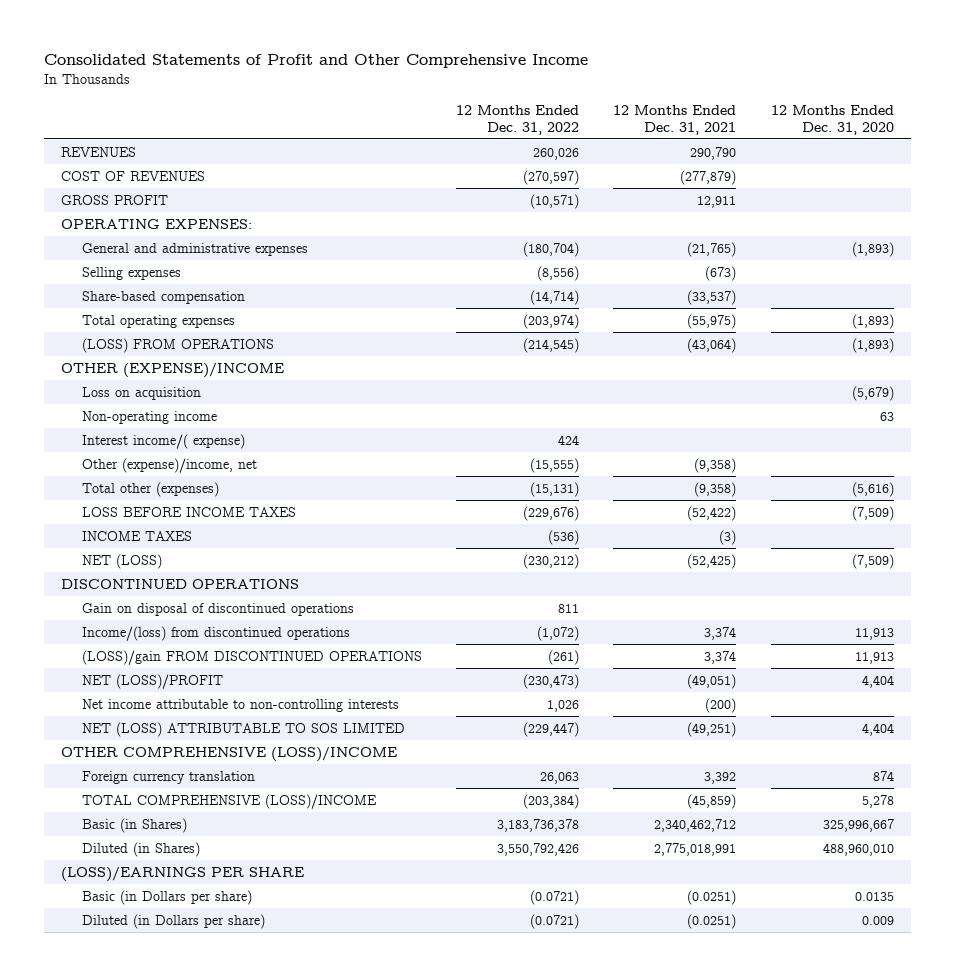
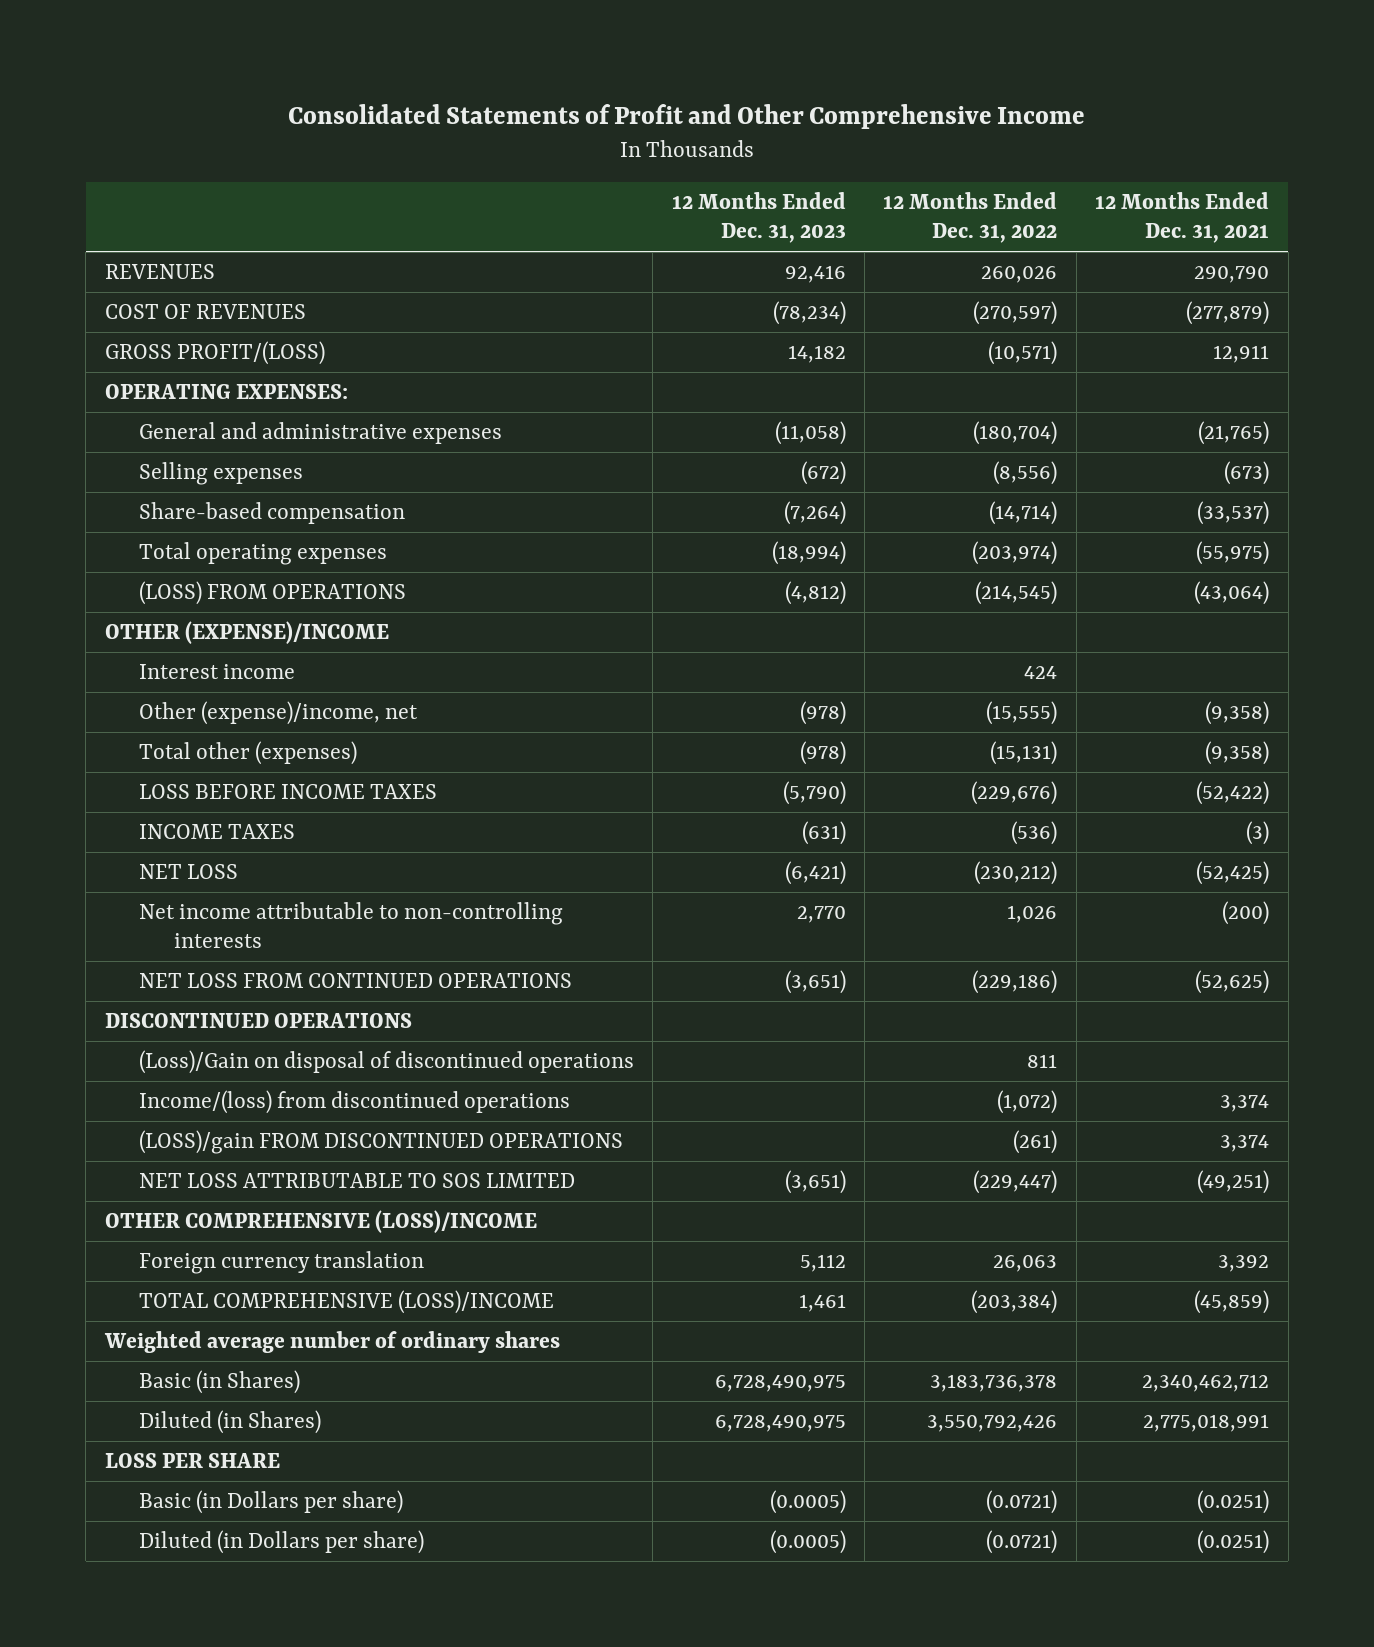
[770,104,894,135] 12 Months Ended Dec. 31, 2020 -> none
none -> [671,192,846,244] 12 Months Ended Dec. 31, 2023
[60,194,168,205] GROSS PROFIT -> [104,341,325,366] GROSS PROFIT/(LOSS)
[81,386,201,400] Loss on acquisition -> none
[81,410,217,424] Non-operating income -> none
[81,433,245,449] Interest income/( expense) -> [139,664,296,680] Interest income
[81,553,162,569] NET (LOSS) -> [139,864,239,880] NET LOSS
[81,698,399,712] Net income attributable to non-controlling interests -> [139,902,564,949] Net income attributable to non-controlling interests
none -> [139,973,573,989] NET LOSS FROM CONTINUED OPERATIONS
[81,602,354,616] Gain on disposal of discontinued operations -> [139,1050,635,1075] (Loss)/Gain on disposal of discontinued operations
[81,673,223,689] NET (LOSS)/PROFIT -> none
[81,721,405,737] NET (LOSS) ATTRIBUTABLE TO SOS LIMITED -> [139,1173,576,1189] NET LOSS ATTRIBUTABLE TO SOS LIMITED
none -> [103,1331,560,1354] Weighted average number of ordinary shares
[60,866,304,882] (LOSS)/EARNINGS PER SHARE -> [104,1453,280,1469] LOSS PER SHARE

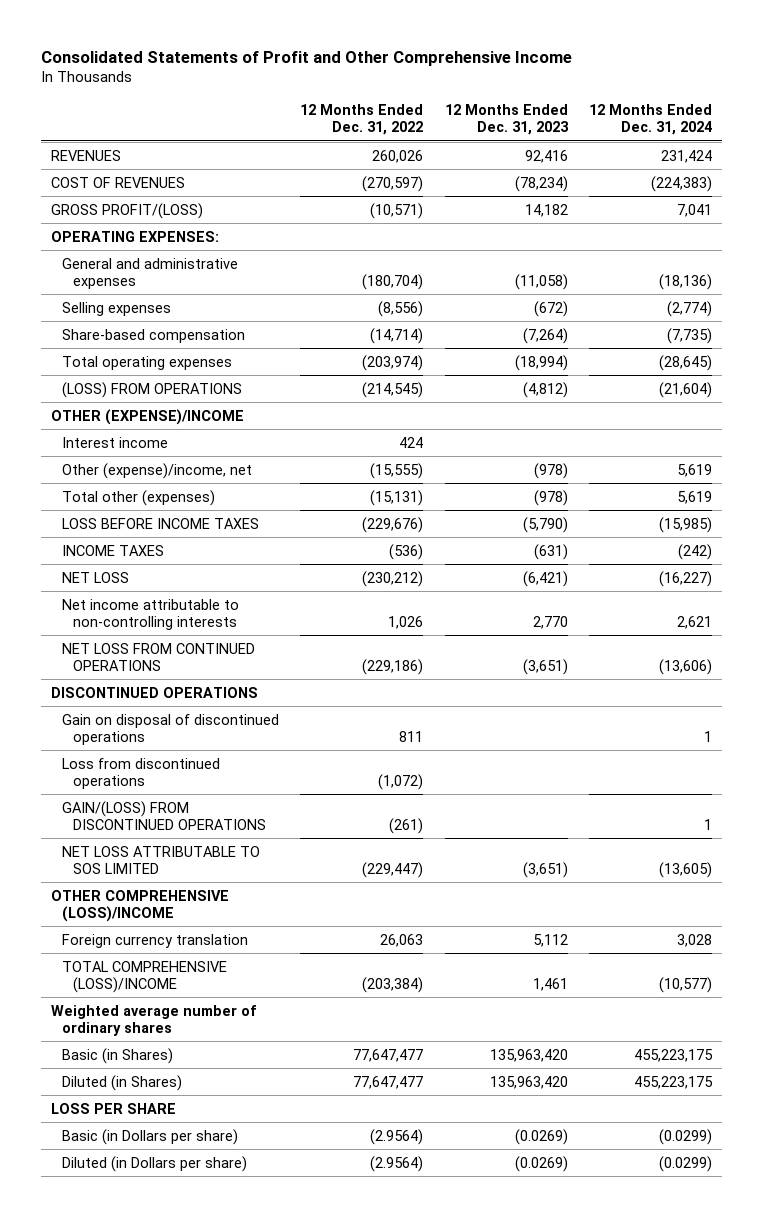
[1095,192,1270,244] 12 Months Ended Dec. 31, 2021 -> none
none -> [588,103,712,136] 12 Months Ended Dec. 31, 2024
[139,1050,635,1075] (Loss)/Gain on disposal of discontinued operations -> [62,713,280,745] Gain on disposal of discontinued operations
[139,1090,571,1115] Income/(loss) from discontinued operations -> [62,757,221,789] Loss from discontinued operations
[139,1130,624,1155] (LOSS)/gain FROM DISCONTINUED OPERATIONS -> [62,800,267,830] GAIN/(LOSS) FROM DISCONTINUED OPERATIONS
[714,1375,846,1393] 6,728,490,975 -> [489,1048,568,1062] 135,963,420
[930,1374,1058,1393] 3,183,736,378 -> [353,1048,424,1062] 77,647,477
[714,1415,846,1433] 6,728,490,975 -> [489,1075,568,1089] 135,963,420
[927,1415,1058,1433] 3,550,792,426 -> [353,1075,424,1089] 77,647,477
[769,1490,846,1515] (0.0005) -> [514,1128,568,1145] (0.0269)
[986,1490,1058,1515] (0.0721) -> [370,1128,424,1145] (2.9564)
[769,1530,846,1555] (0.0005) -> [514,1155,568,1172] (0.0269)
[986,1530,1058,1555] (0.0721) -> [370,1155,424,1172] (2.9564)

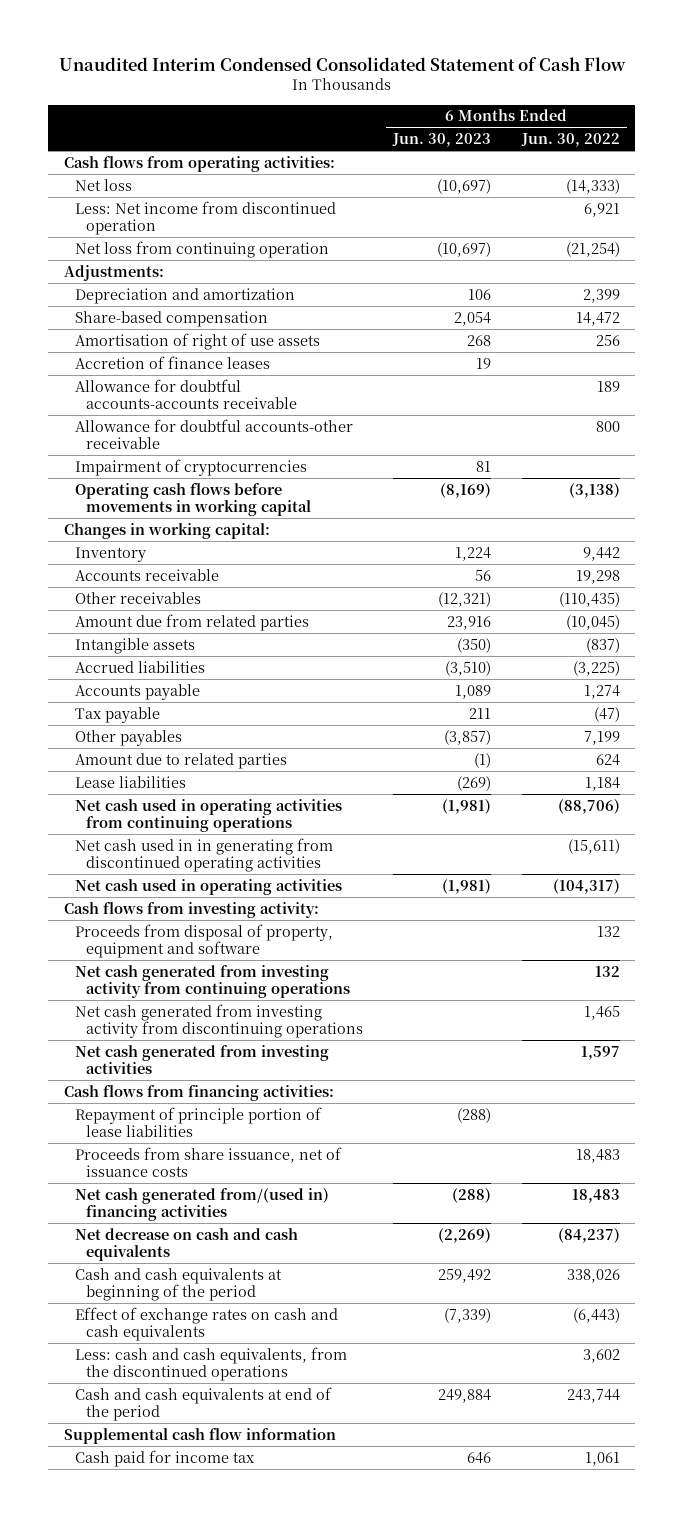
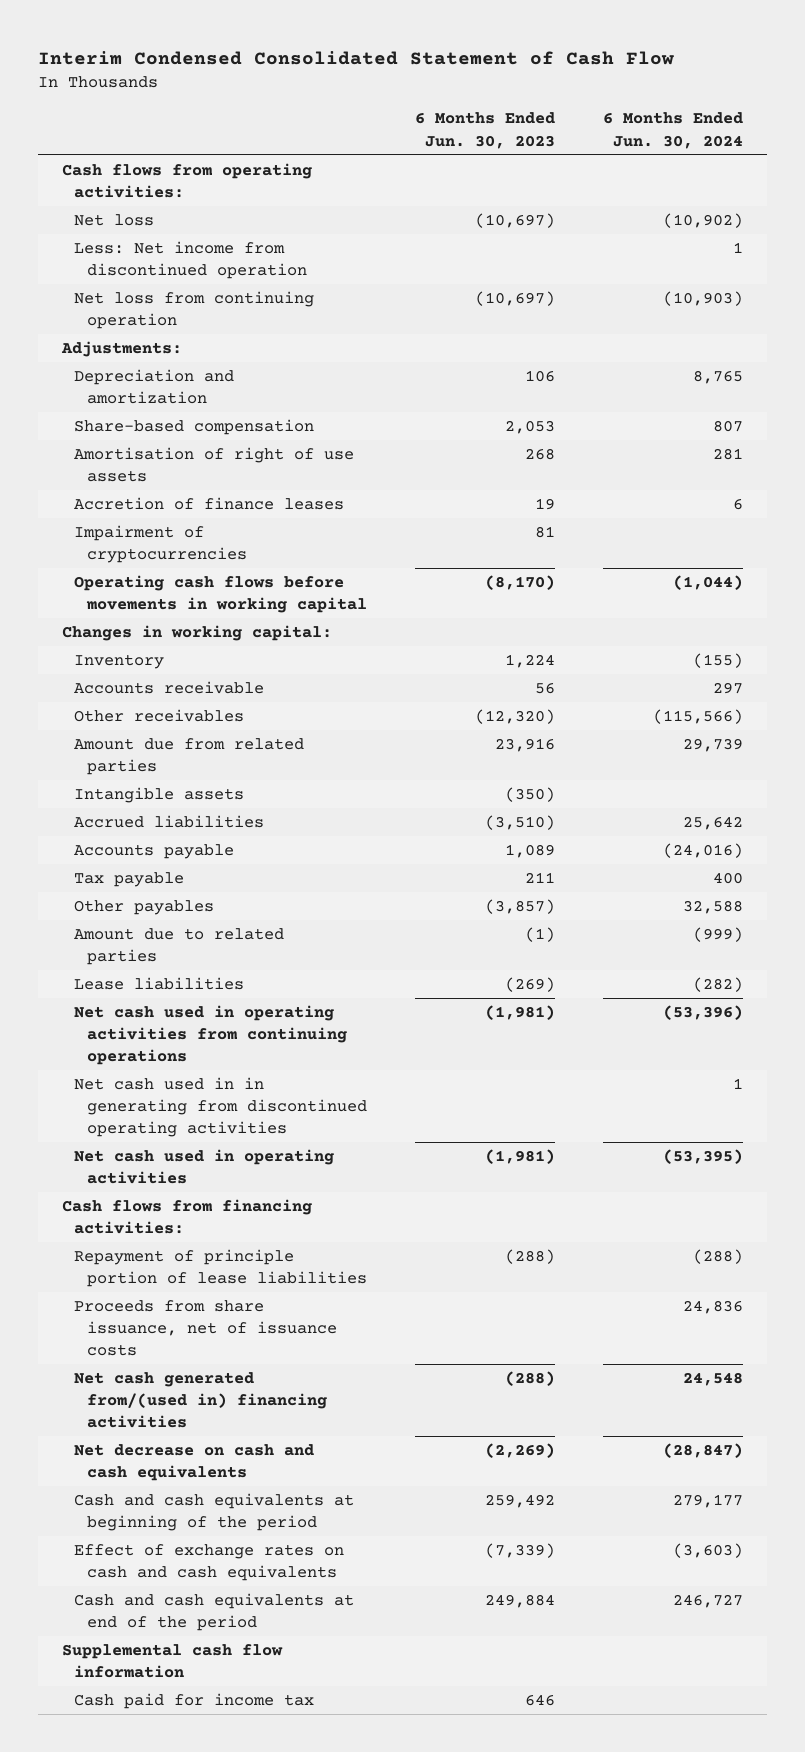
[58,56,626,71] Unaudited Interim Condensed Consolidated Statement of Cash Flow -> [37,51,674,66] Interim Condensed Consolidated Statement of Cash Flow
[520,132,620,147] Jun. 30, 2022 -> none
none -> [602,112,743,149] 6 Months Ended Jun. 30, 2024
[454,311,492,326] 2,054 -> [504,420,555,435] 2,053
[74,378,298,410] Allowance for doubtful accounts-accounts receivable -> none
[74,418,353,450] Allowance for doubtful accounts-other receivable -> none
[440,482,492,498] (8,169) -> [484,575,555,591] (8,170)
[438,591,492,607] (12,321) -> [474,709,555,725] (12,320)
[63,901,319,918] Cash flows from investing activity: -> none
[74,923,333,959] Proceeds from disposal of property, equipment and software -> none
[74,964,351,999] Net cash generated from investing activity from continuing operations -> none
[74,1003,364,1039] Net cash generated from investing activity from discontinuing operations -> none
[74,1044,329,1075] Net cash generated from investing activities -> none
[74,1346,347,1382] Less: cash and cash equivalents, from the discontinued operations -> none

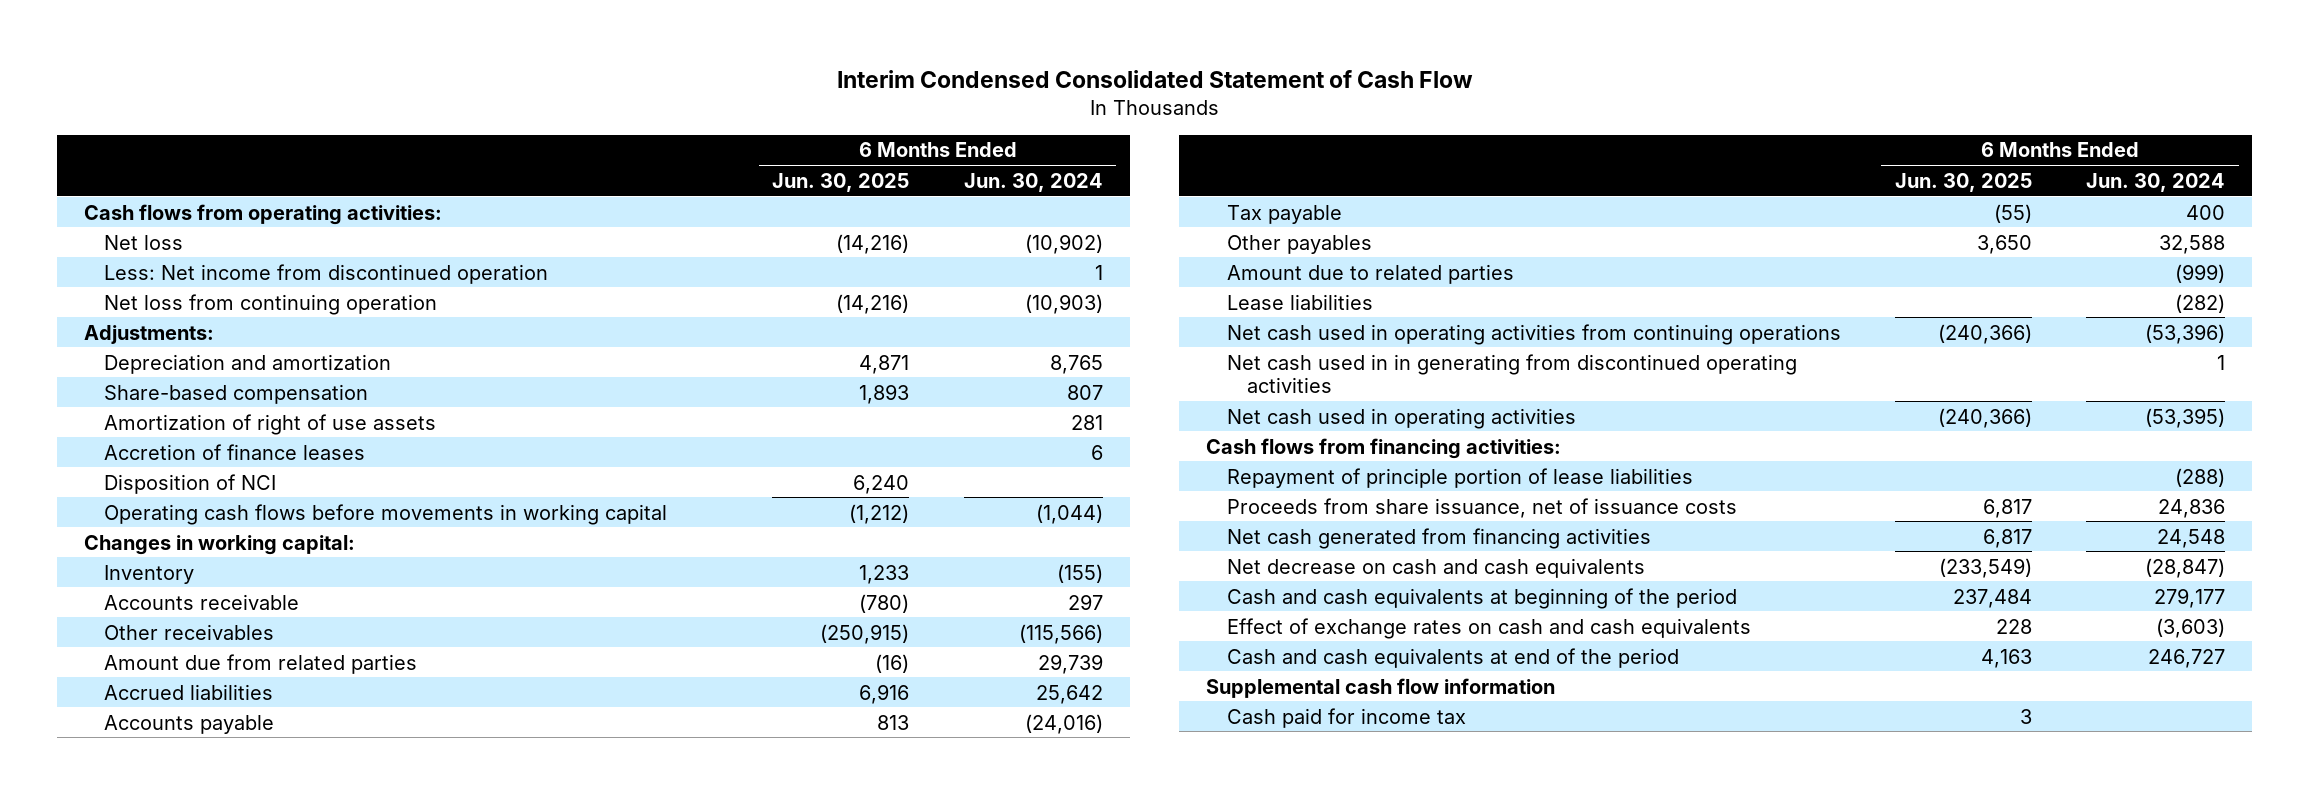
[414,112,555,149] 6 Months Ended Jun. 30, 2023 -> none
none -> [772,172,910,192] Jun. 30, 2025
[74,447,355,483] Amortisation of right of use assets -> [104,413,437,435] Amortization of right of use assets
[74,525,247,564] Impairment of cryptocurrencies -> none
none -> [104,473,277,494] Disposition of NCI
[74,787,245,804] Intangible assets -> none
[74,1372,327,1429] Net cash generated from/(used in) financing activities -> [1226,527,1651,549] Net cash generated from financing activities

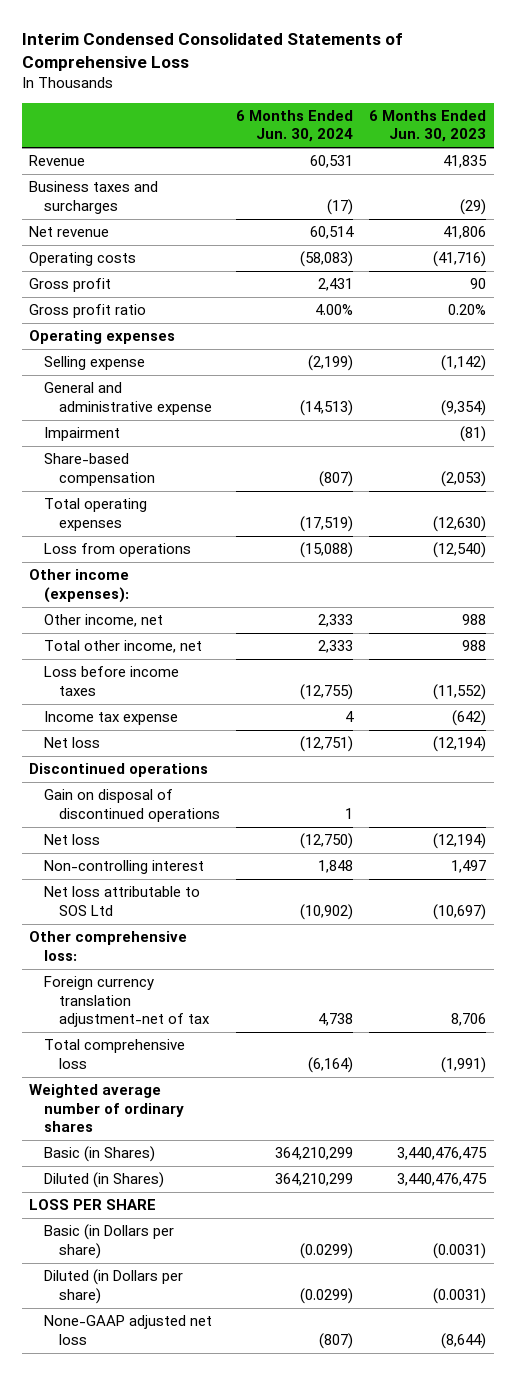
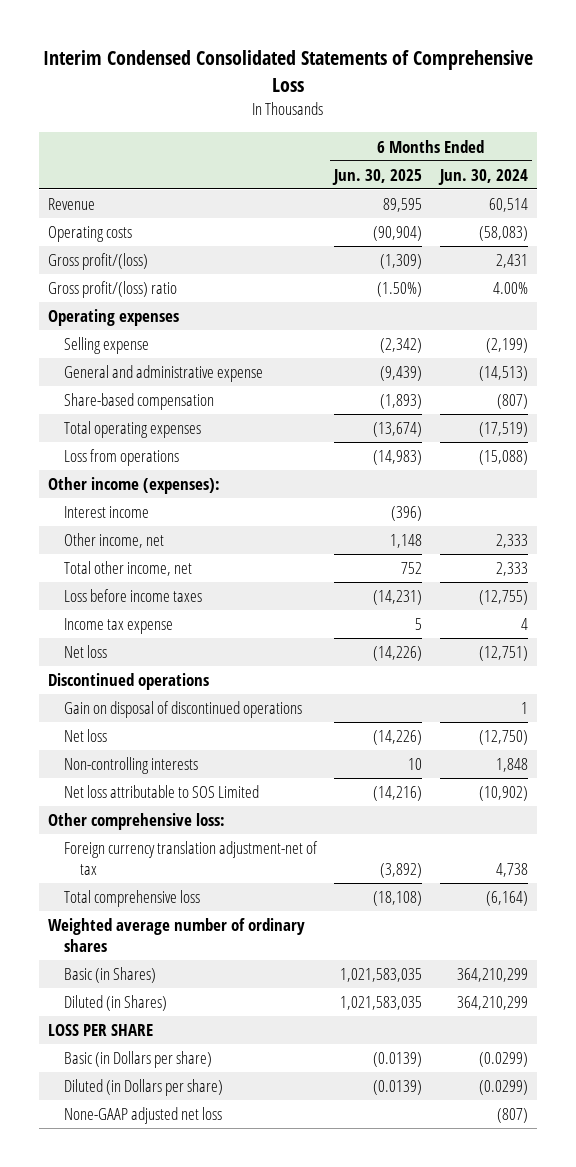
[368,110,486,143] 6 Months Ended Jun. 30, 2023 -> none
none -> [332,168,423,185] Jun. 30, 2025
[29,181,159,214] Business taxes and surcharges -> none
[29,226,110,238] Net revenue -> none
[310,155,354,169] 60,531 -> [489,198,529,213] 60,514
[29,278,112,293] Gross profit -> [47,253,148,271] Gross profit/(loss)
[29,304,147,319] Gross profit ratio -> [47,281,177,299] Gross profit/(loss) ratio
[44,427,121,442] Impairment -> none
none -> [63,506,149,519] Interest income
[44,860,205,875] Non-controlling interest -> [63,757,198,775] Non-controlling interests
[44,886,201,916] Net loss attributable to SOS Ltd -> [63,785,259,799] Net loss attributable to SOS Limited

